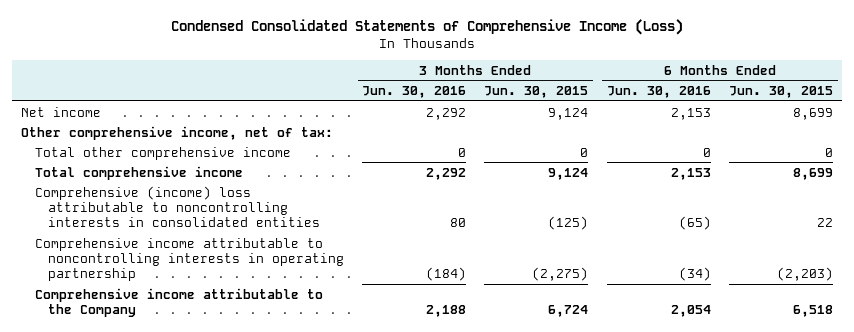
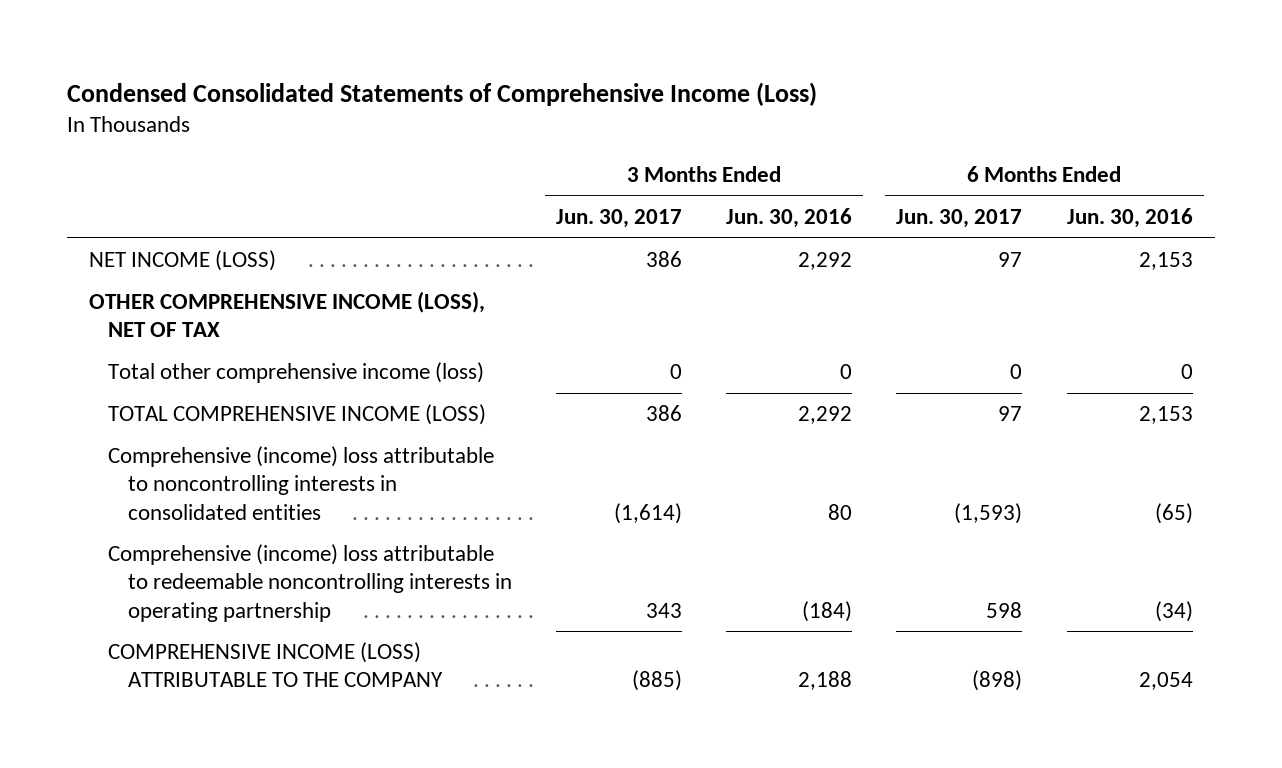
[484,85,589,98] Jun. 30, 2015 -> none
[729,85,834,98] Jun. 30, 2015 -> none
none -> [555,209,682,229] Jun. 30, 2017
none -> [896,209,1023,229] Jun. 30, 2017
[21,106,102,117] Net income -> [89,250,277,272] NET INCOME (LOSS)
[21,125,334,140] Other comprehensive income, net of tax: -> [89,291,486,338] OTHER COMPREHENSIVE INCOME (LOSS), NET OF TAX
[34,146,291,160] Total other comprehensive income -> [108,362,485,384] Total other comprehensive income (loss)
[34,165,243,180] Total comprehensive income -> [108,404,487,426] TOTAL COMPREHENSIVE INCOME (LOSS)
[34,237,344,282] Comprehensive income attributable to noncontrolling interests in operating partnership -> [108,544,512,622] Comprehensive (income) loss attributable to redeemable noncontrolling interests in operating partnership
[34,287,323,317] Comprehensive income attributable to the Company -> [108,642,443,688] COMPREHENSIVE INCOME (LOSS) ATTRIBUTABLE TO THE COMPANY

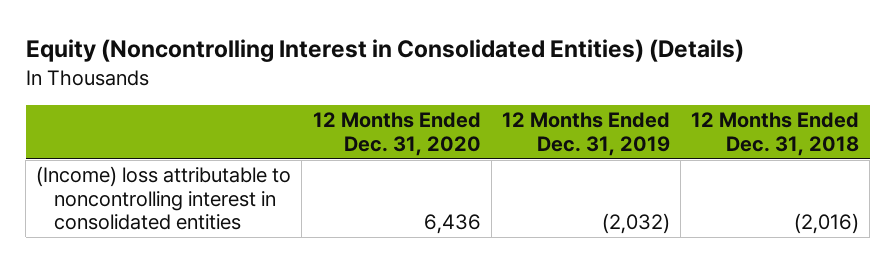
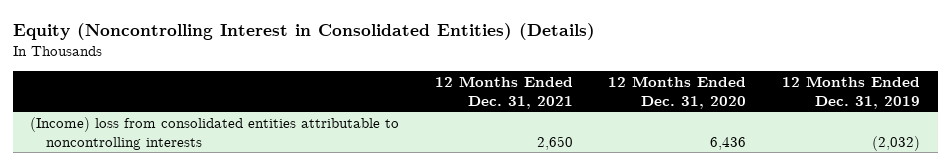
[691,112,860,156] 12 Months Ended Dec. 31, 2018 -> none
none -> [434,76,573,109] 12 Months Ended Dec. 31, 2021
[36,166,292,231] (Income) loss attributable to noncontrolling interest in consolidated entities -> [30,117,400,150] (Income) loss from consolidated entities attributable to noncontrolling interests

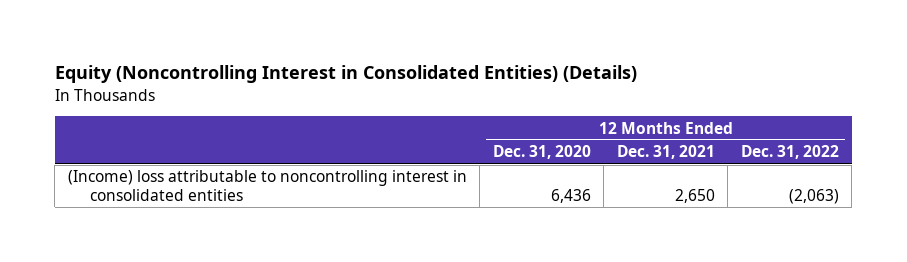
[781,76,920,109] 12 Months Ended Dec. 31, 2019 -> none
none -> [740,145,839,160] Dec. 31, 2022
[30,117,400,150] (Income) loss from consolidated entities attributable to noncontrolling interests -> [67,170,467,202] (Income) loss attributable to noncontrolling interest in consolidated entities

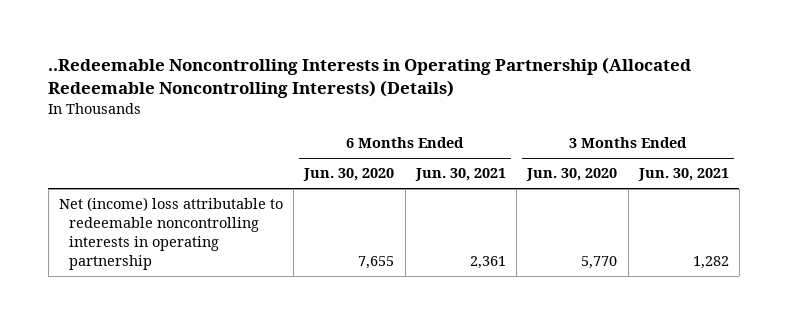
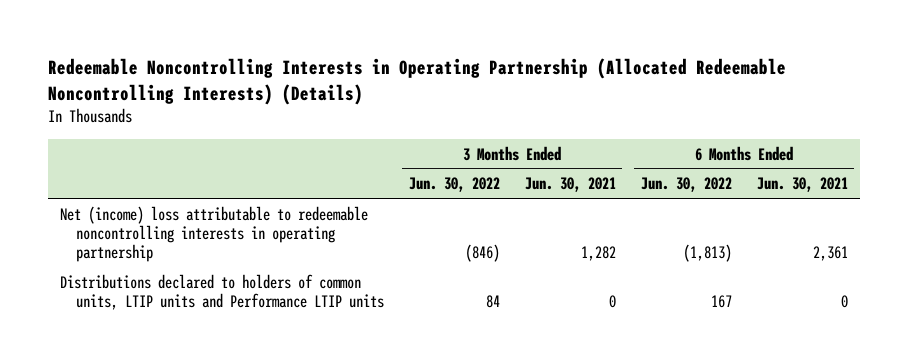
[48,56,692,98] ..Redeemable Noncontrolling Interests in Operating Partnership (Allocated Redeemable Noncontrolling Interests) (Details) -> [47,57,786,105] Redeemable Noncontrolling Interests in Operating Partnership (Allocated Redeemable Noncontrolling Interests) (Details)
[303,168,395,182] Jun. 30, 2020 -> none
[526,168,618,182] Jun. 30, 2020 -> none
none -> [408,177,500,193] Jun. 30, 2022
none -> [640,177,732,193] Jun. 30, 2022
none -> [60,273,384,311] Distributions declared to holders of common units, LTIP units and Performance LTIP units

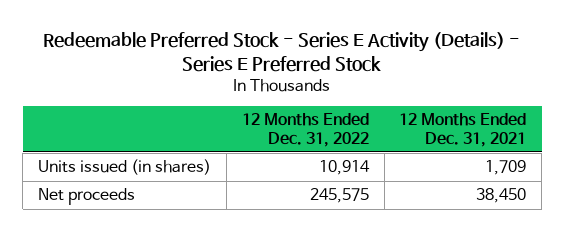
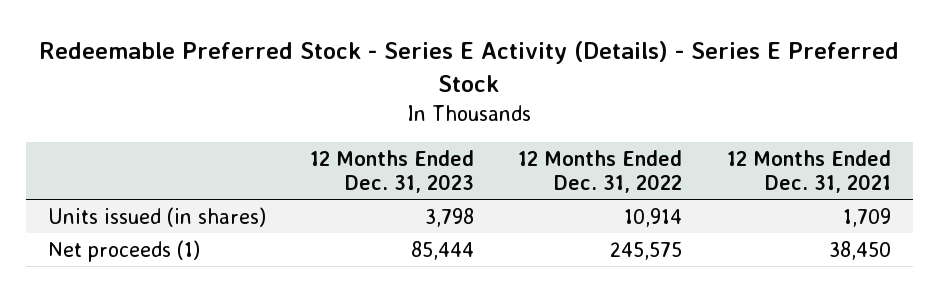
none -> [310,149,475,194] 12 Months Ended Dec. 31, 2023
[37,188,135,206] Net proceeds -> [48,239,201,262] Net proceeds (1)

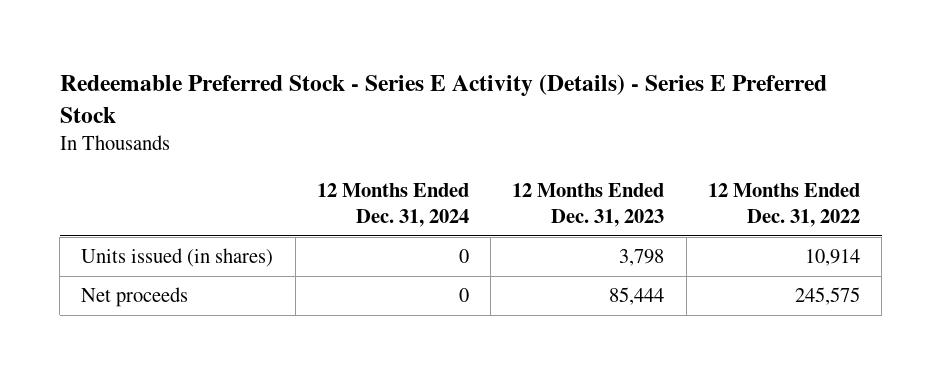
[726,149,891,194] 12 Months Ended Dec. 31, 2021 -> none
none -> [316,182,469,228] 12 Months Ended Dec. 31, 2024
[48,239,201,262] Net proceeds (1) -> [81,287,189,308] Net proceeds

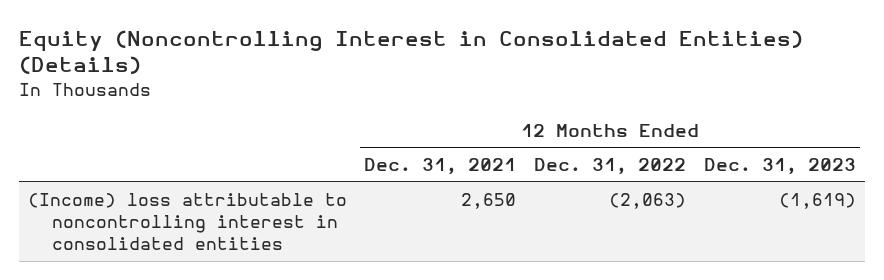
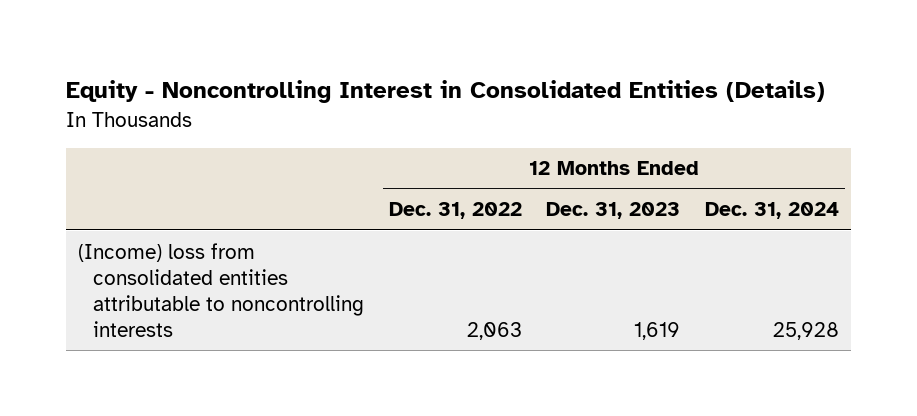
[18,29,803,75] Equity (Noncontrolling Interest in Consolidated Entities) (Details) -> [65,80,825,104] Equity - Noncontrolling Interest in Consolidated Entities (Details)
[364,157,517,175] Dec. 31, 2021 -> none
none -> [704,202,839,220] Dec. 31, 2024
[27,192,347,251] (Income) loss attributable to noncontrolling interest in consolidated entities -> [78,242,365,337] (Income) loss from consolidated entities attributable to noncontrolling interests
[609,192,687,209] (2,063) -> [466,321,522,340] 2,063
[778,192,856,209] (1,619) -> [634,321,681,340] 1,619

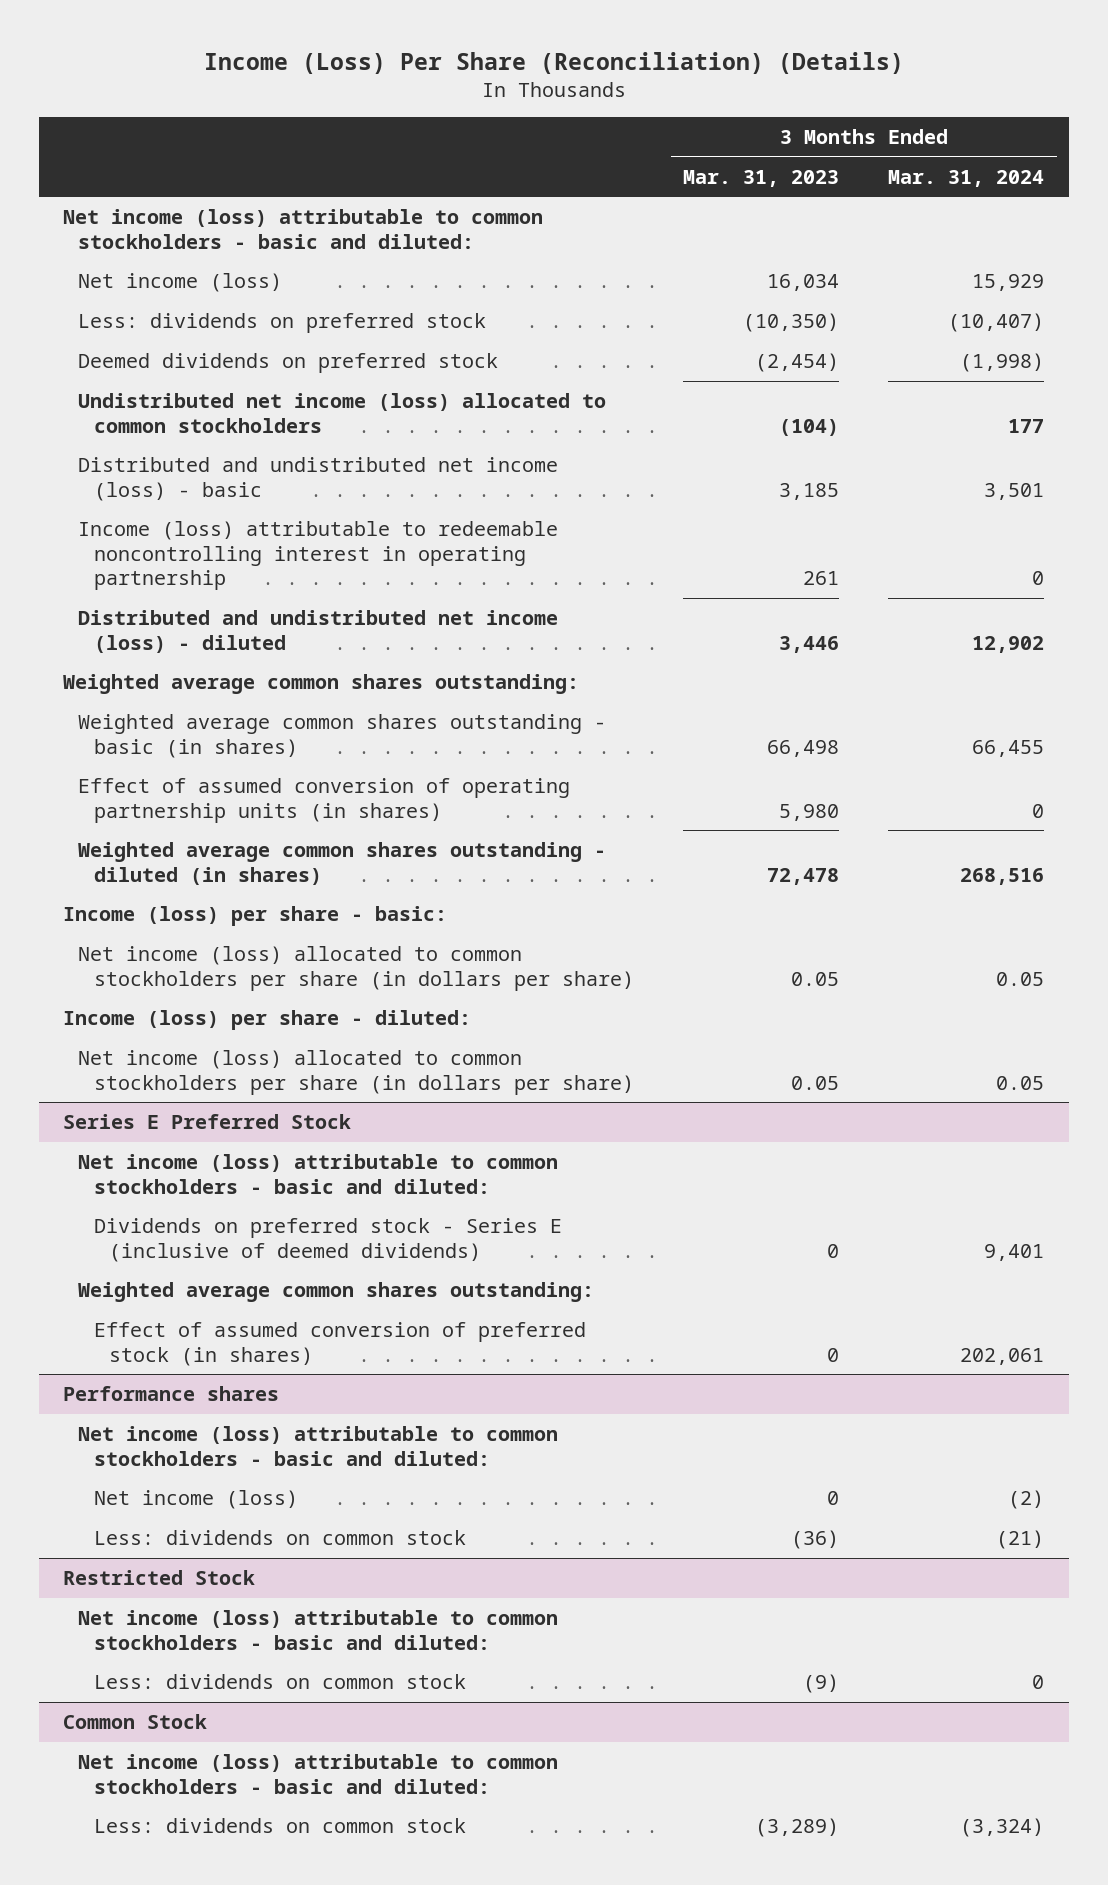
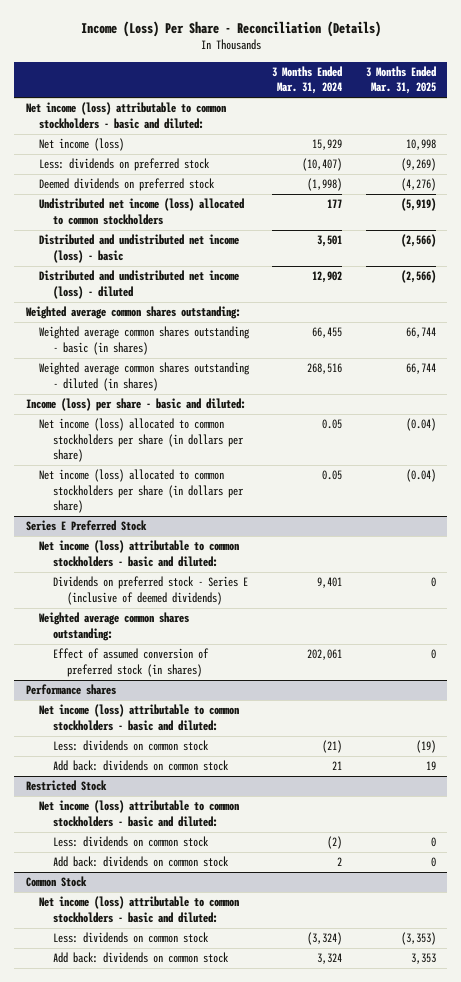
[203,51,904,74] Income (Loss) Per Share (Reconciliation) (Details) -> [80,20,381,37] Income (Loss) Per Share - Reconciliation (Details)
[683,169,840,187] Mar. 31, 2023 -> none
none -> [365,66,436,95] 3 Months Ended Mar. 31, 2025
[78,521,559,591] Income (loss) attributable to redeemable noncontrolling interest in operating partnership -> none
[78,778,571,823] Effect of assumed conversion of operating partnership units (in shares) -> none
[63,906,448,927] Income (loss) per share - basic: -> [25,398,246,412] Income (loss) per share - basic and diluted:
[63,1010,472,1031] Income (loss) per share - diluted: -> none
[93,1490,298,1510] Net income (loss) -> none
none -> [53,760,230,772] Add back: dividends on common stock
[1032,1675,1045,1690] 0 -> [327,836,343,850] (2)
none -> [53,856,230,868] Add back: dividends on common stock
none -> [53,952,230,964] Add back: dividends on common stock

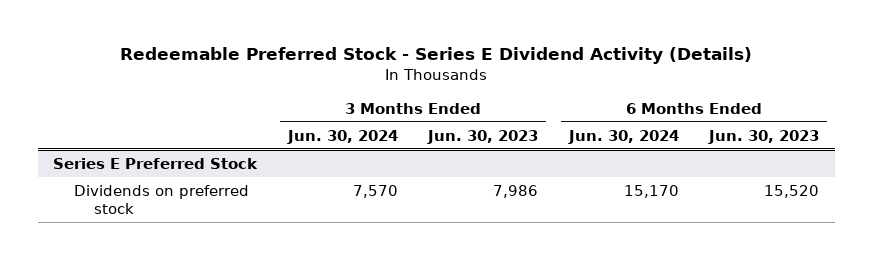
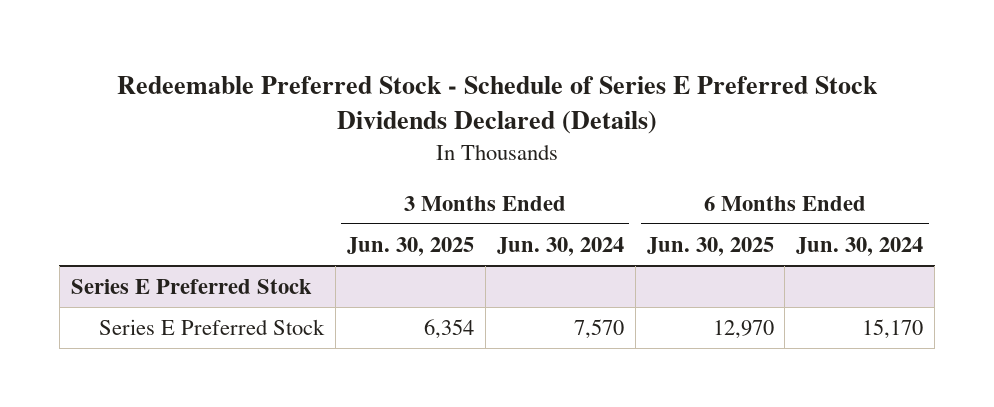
[120,47,753,65] Redeemable Preferred Stock - Series E Dividend Activity (Details) -> [116,76,878,135] Redeemable Preferred Stock - Schedule of Series E Preferred Stock Dividends Declared (Details)
[427,129,539,144] Jun. 30, 2023 -> none
[708,129,820,144] Jun. 30, 2023 -> none
none -> [346,236,474,256] Jun. 30, 2025
none -> [646,236,774,256] Jun. 30, 2025
[73,184,249,215] Dividends on preferred stock -> [99,319,326,336] Series E Preferred Stock

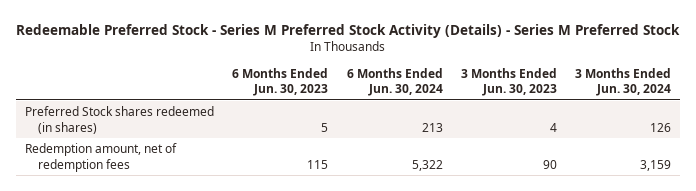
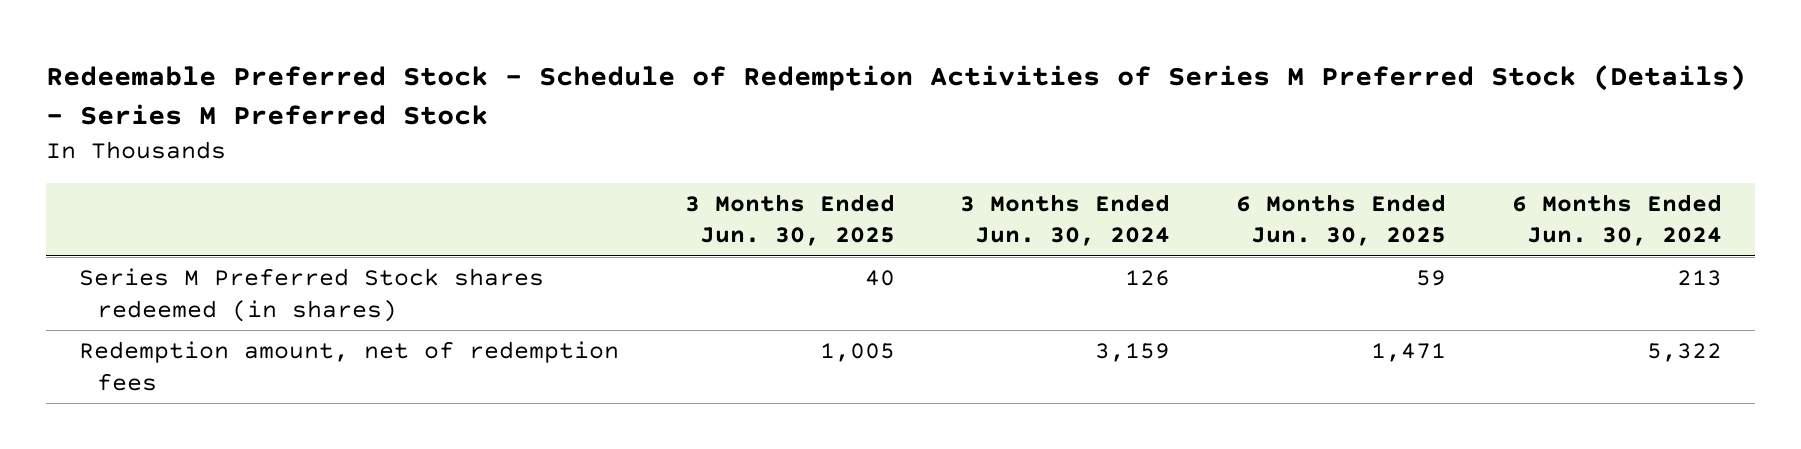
[16,23,681,38] Redeemable Preferred Stock - Series M Preferred Stock Activity (Details) - Series M Preferred Stock -> [46,64,1747,125] Redeemable Preferred Stock - Schedule of Redemption Activities of Series M Preferred Stock (Details) - Series M Preferred Stock
[232,67,329,97] 6 Months Ended Jun. 30, 2023 -> none
[460,67,557,97] 3 Months Ended Jun. 30, 2023 -> none
none -> [684,194,895,247] 3 Months Ended Jun. 30, 2025
none -> [1236,194,1447,247] 6 Months Ended Jun. 30, 2025
[25,106,215,134] Preferred Stock shares redeemed (in shares) -> [79,268,545,322] Series M Preferred Stock shares redeemed (in shares)

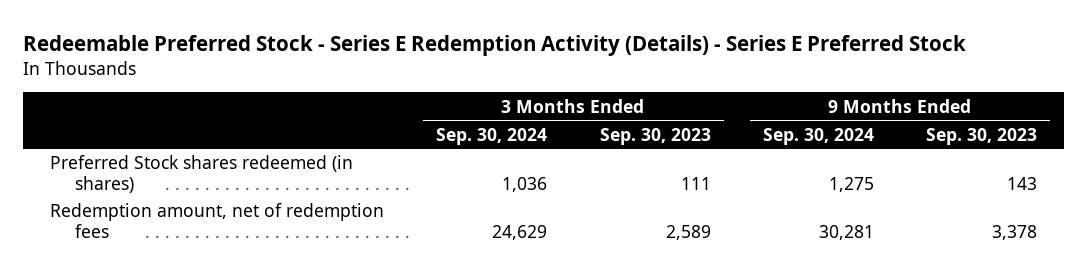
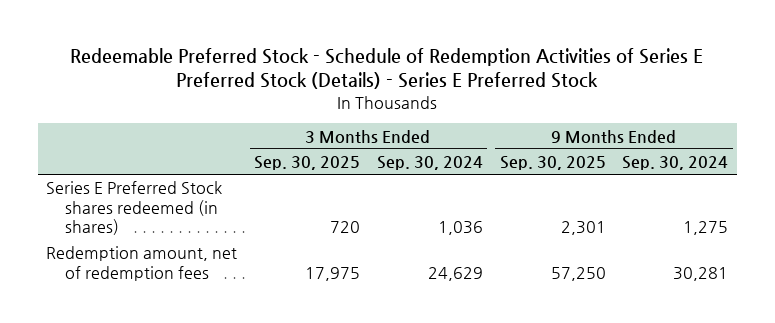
[23,34,967,56] Redeemable Preferred Stock - Series E Redemption Activity (Details) - Series E Preferred Stock -> [70,48,704,90] Redeemable Preferred Stock - Schedule of Redemption Activities of Series E Preferred Stock (Details) - Series E Preferred Stock
[599,127,711,145] Sep. 30, 2023 -> none
[926,127,1038,145] Sep. 30, 2023 -> none
none -> [253,156,360,171] Sep. 30, 2025
none -> [499,156,606,171] Sep. 30, 2025
[49,155,353,193] Preferred Stock shares redeemed (in shares) -> [46,181,223,236] Series E Preferred Stock shares redeemed (in shares)

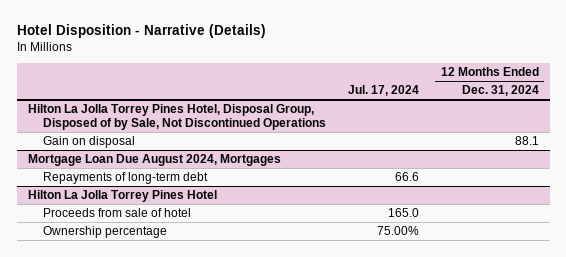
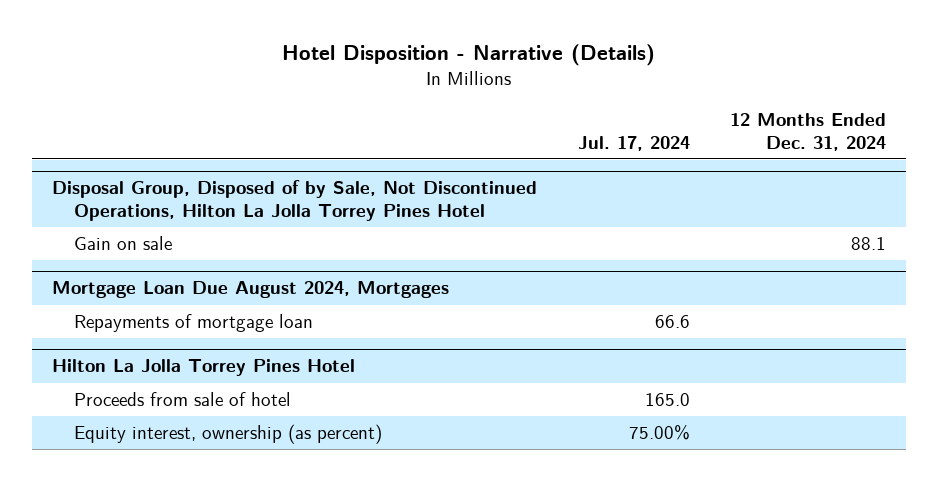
[27,104,326,131] Hilton La Jolla Torrey Pines Hotel, Disposal Group, Disposed of by Sale, Not Discontinued Operations -> [52,180,538,221] Disposal Group, Disposed of by Sale, Not Discontinued Operations, Hilton La Jolla Torrey Pines Hotel
[42,136,135,149] Gain on disposal -> [74,236,173,251] Gain on sale
[42,172,208,185] Repayments of long-term debt -> [74,314,314,333] Repayments of mortgage loan
[42,226,167,239] Ownership percentage -> [74,424,383,445] Equity interest, ownership (as percent)

